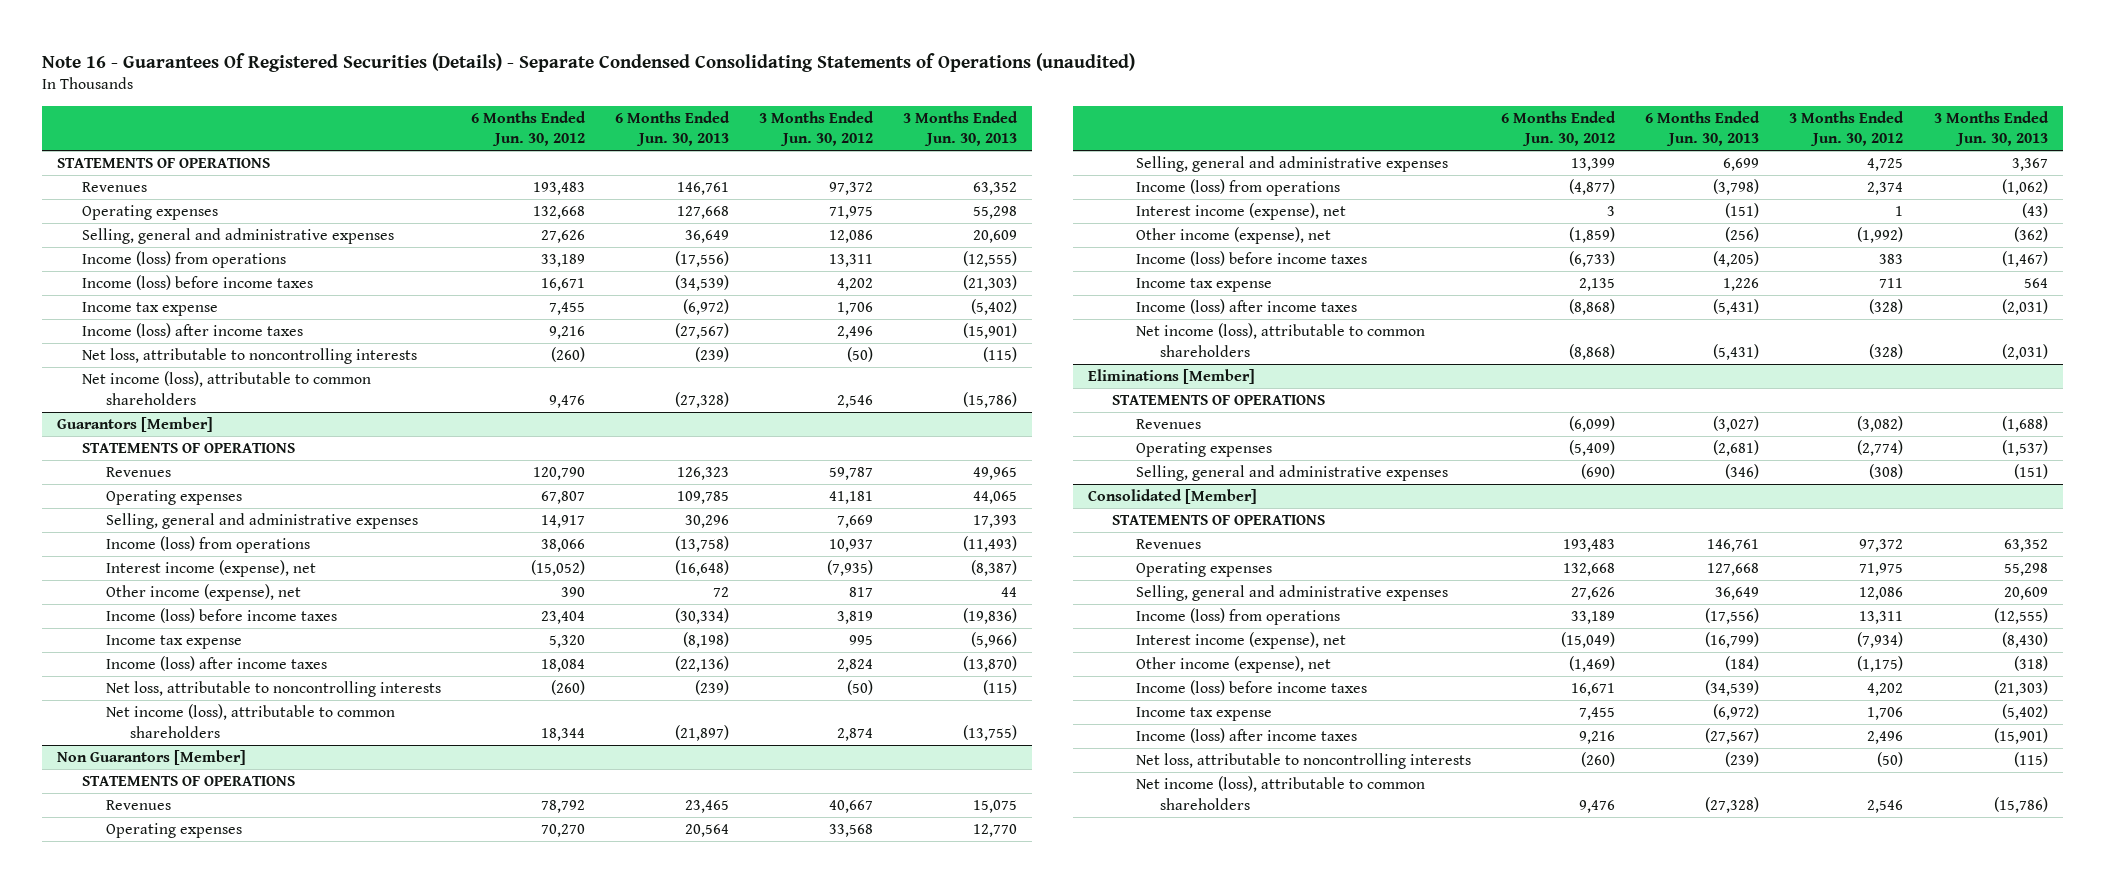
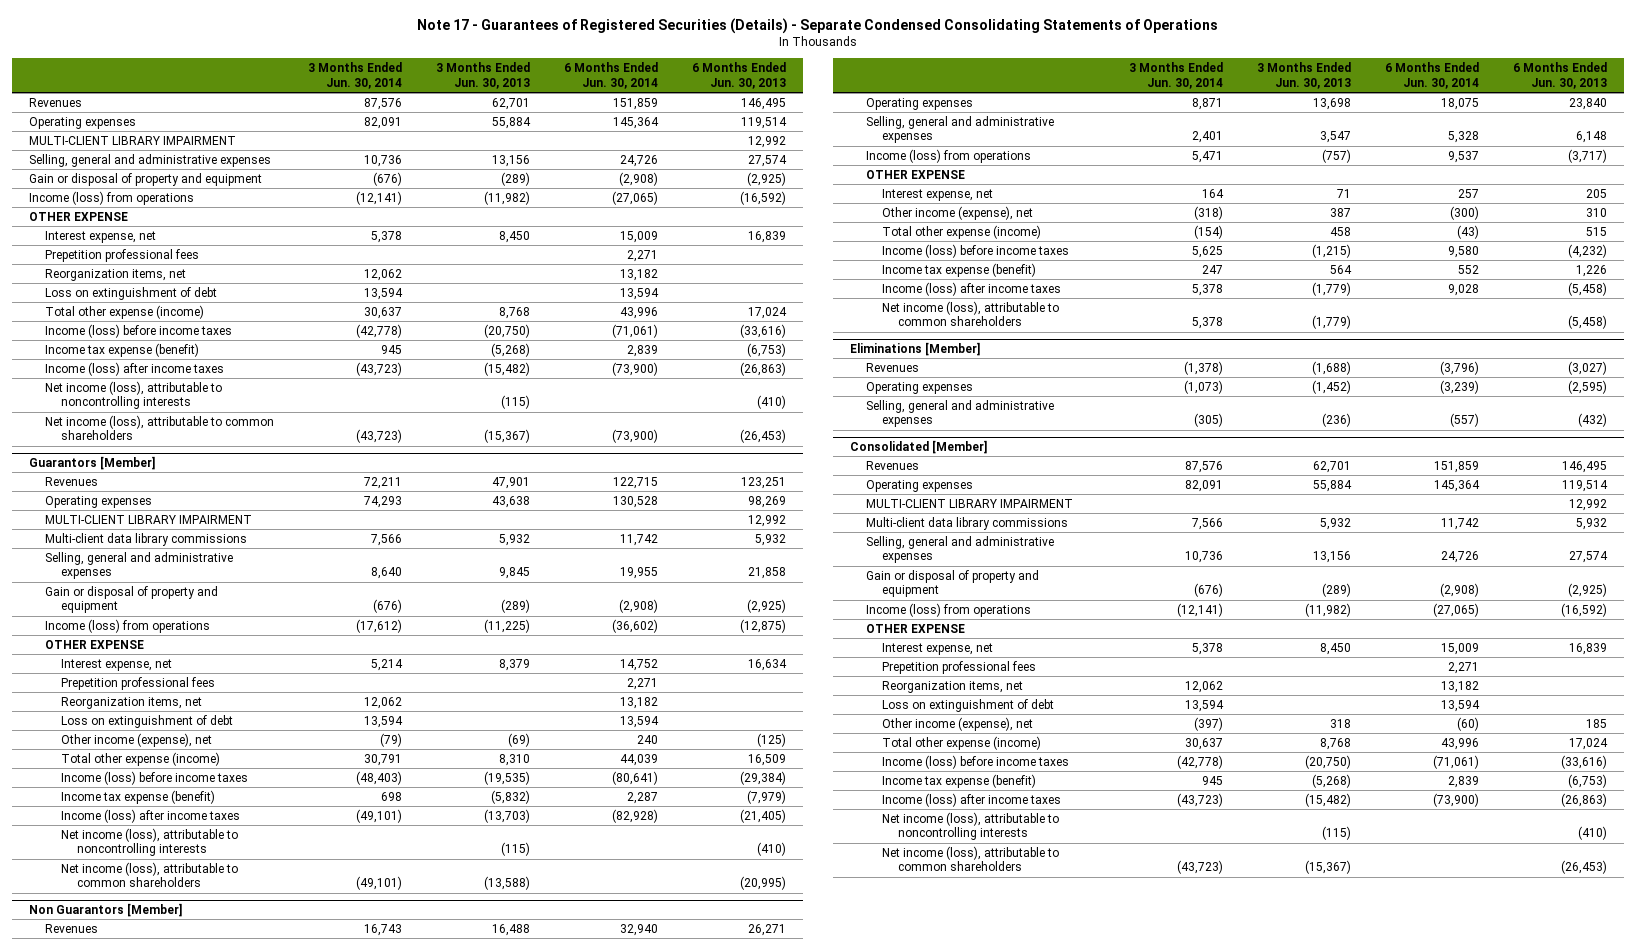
[42,52,1136,72] Note 16 - Guarantees Of Registered Securities (Details) - Separate Condensed Consolidating Statements of Operations (unaudited) -> [416,18,1218,35] Note 17 - Guarantees of Registered Securities (Details) - Separate Condensed Consolidating Statements of Operations
[470,110,586,147] 6 Months Ended Jun. 30, 2012 -> none
[759,110,875,147] 3 Months Ended Jun. 30, 2012 -> none
none -> [307,62,402,89] 3 Months Ended Jun. 30, 2014
none -> [563,62,658,89] 6 Months Ended Jun. 30, 2014
[57,158,271,169] STATEMENTS OF OPERATIONS -> none
[677,182,730,196] 146,761 -> [740,97,786,110] 146,495
[973,182,1018,196] 63,352 -> [491,97,530,110] 62,701
[677,206,730,220] 127,668 -> [740,116,787,129] 119,514
[973,206,1018,220] 55,298 -> [491,116,531,129] 55,884
none -> [28,135,236,145] MULTI-CLIENT LIBRARY IMPAIRMENT
[685,230,730,244] 36,649 -> [747,154,787,167] 27,574
[973,230,1018,244] 20,609 -> [491,154,530,167] 13,156
none -> [28,172,262,186] Gain or disposal of property and equipment
[675,251,730,268] (17,556) -> [739,190,786,205] (16,592)
[963,251,1018,268] (12,555) -> [483,190,530,205] (11,982)
none -> [28,211,128,221] OTHER EXPENSE
none -> [44,230,156,243] Interest expense, net
none -> [44,248,199,262] Prepetition professional fees
none -> [44,268,186,281] Reorganization items, net
none -> [44,286,217,300] Loss on extinguishment of debt
none -> [44,304,204,319] Total other expense (income)
[675,275,730,292] (34,539) -> [739,323,786,338] (33,616)
[963,275,1018,292] (21,303) -> [483,323,530,338] (20,750)
[81,302,218,317] Income tax expense -> [44,342,199,357] Income tax expense (benefit)
[683,299,730,316] (6,972) -> [746,342,786,357] (6,753)
[971,299,1018,316] (5,402) -> [490,342,530,357] (5,268)
[675,323,730,340] (27,567) -> [739,361,786,376] (26,863)
[963,323,1018,340] (15,901) -> [483,361,530,376] (15,482)
[81,348,417,365] Net loss, attributable to noncontrolling interests -> [44,380,222,410] Net income (loss), attributable to noncontrolling interests
[695,347,730,363] (239) -> [756,395,786,410] (410)
[675,391,730,408] (27,328) -> [739,429,786,444] (26,453)
[963,391,1018,408] (15,786) -> [483,429,530,444] (15,367)
[81,443,295,454] STATEMENTS OF OPERATIONS -> none
[677,467,730,481] 126,323 -> [740,476,786,489] 123,251
[973,467,1018,481] 49,965 -> [491,476,530,489] 47,901
[677,491,730,505] 109,785 -> [747,495,786,508] 98,269
[973,491,1018,505] 44,065 -> [491,495,530,508] 43,638
none -> [44,514,252,524] MULTI-CLIENT LIBRARY IMPAIRMENT
none -> [44,532,247,546] Multi-client data library commissions
[685,515,730,529] 30,296 -> [747,567,786,580] 21,858
[973,515,1018,529] 17,393 -> [498,567,530,580] 9,845
none -> [44,585,218,614] Gain or disposal of property and equipment
[675,536,730,553] (13,758) -> [739,618,786,633] (12,875)
[963,536,1018,553] (11,493) -> [483,618,530,633] (11,225)
none -> [44,639,144,649] OTHER EXPENSE
[105,560,316,578] Interest income (expense), net -> [61,658,173,671] Interest expense, net
[675,560,730,577] (16,648) -> [747,658,787,671] 16,634
[971,560,1018,577] (8,387) -> [498,658,530,671] 8,379
none -> [61,676,216,690] Prepetition professional fees
none -> [61,696,203,709] Reorganization items, net
none -> [61,714,234,728] Loss on extinguishment of debt
[713,587,730,598] 72 -> [756,732,786,747] (125)
[1001,587,1018,598] 44 -> [507,732,530,747] (69)
none -> [61,751,221,766] Total other expense (income)
[675,608,730,625] (30,334) -> [739,770,786,785] (29,384)
[963,608,1018,625] (19,836) -> [483,770,530,785] (19,535)
[105,635,242,650] Income tax expense -> [61,789,216,804] Income tax expense (benefit)
[683,632,730,649] (8,198) -> [746,789,786,804] (7,979)
[971,632,1018,649] (5,966) -> [490,789,530,804] (5,832)
[675,656,730,673] (22,136) -> [739,808,786,823] (21,405)
[963,656,1018,673] (13,870) -> [483,808,530,823] (13,703)
[105,681,441,698] Net loss, attributable to noncontrolling interests -> [61,827,239,857] Net income (loss), attributable to noncontrolling interests
[695,680,730,696] (239) -> [756,842,786,857] (410)
[675,724,730,741] (21,897) -> [739,876,786,891] (20,995)
[963,724,1018,741] (13,755) -> [483,876,530,891] (13,588)
[81,776,295,787] STATEMENTS OF OPERATIONS -> none
[685,800,730,814] 23,465 -> [747,923,786,936] 26,271
[973,800,1018,814] 15,075 -> [491,923,530,936] 16,488
[685,824,730,838] 20,564 -> [1568,97,1607,110] 23,840
[973,824,1018,838] 12,770 -> [1312,97,1351,110] 13,698
[1723,158,1760,172] 6,699 -> [1575,131,1607,144] 6,148
[2011,158,2048,172] 3,367 -> [1319,131,1351,144] 3,547
[1713,179,1760,196] (3,798) -> [1567,148,1607,163] (3,717)
[2001,179,2048,196] (1,062) -> [1321,148,1351,163] (757)
none -> [865,169,965,179] OTHER EXPENSE
[1136,203,1347,221] Interest income (expense), net -> [882,188,994,201] Interest expense, net
[1725,203,1760,219] (151) -> [1585,188,1607,198] 205
[2021,203,2048,219] (43) -> [1336,188,1351,198] 71
[1725,227,1760,243] (256) -> [1585,207,1607,217] 310
[2013,227,2048,243] (362) -> [1329,207,1351,217] 387
none -> [882,224,1042,239] Total other expense (income)
[1713,251,1760,268] (4,205) -> [1567,243,1607,258] (4,232)
[2001,251,2048,268] (1,467) -> [1311,243,1351,258] (1,215)
[1136,278,1273,293] Income tax expense -> [882,262,1037,277] Income tax expense (benefit)
[1713,299,1760,316] (5,431) -> [1567,281,1607,296] (5,458)
[2001,299,2048,316] (2,031) -> [1311,281,1351,296] (1,779)
[1713,343,1760,360] (5,431) -> [1567,315,1607,330] (5,458)
[2001,343,2048,360] (2,031) -> [1311,315,1351,330] (1,779)
[1111,395,1325,406] STATEMENTS OF OPERATIONS -> none
[1713,440,1760,457] (2,681) -> [1567,379,1607,394] (2,595)
[2001,440,2048,457] (1,537) -> [1311,379,1351,394] (1,452)
[1725,464,1760,480] (346) -> [1577,413,1607,428] (432)
[2013,464,2048,480] (151) -> [1321,413,1351,428] (236)
[1111,515,1325,526] STATEMENTS OF OPERATIONS -> none
[1707,539,1760,553] 146,761 -> [1561,460,1607,473] 146,495
[2003,539,2048,553] 63,352 -> [1312,460,1351,473] 62,701
[1707,563,1760,577] 127,668 -> [1561,479,1608,492] 119,514
[2003,563,2048,577] 55,298 -> [1312,479,1352,492] 55,884
none -> [865,498,1073,508] MULTI-CLIENT LIBRARY IMPAIRMENT
none -> [865,516,1068,530] Multi-client data library commissions
[1715,587,1760,601] 36,649 -> [1568,551,1608,564] 27,574
[2003,587,2048,601] 20,609 -> [1312,551,1351,564] 13,156
none -> [865,569,1039,598] Gain or disposal of property and equipment
[1705,608,1760,625] (17,556) -> [1560,602,1607,617] (16,592)
[1993,608,2048,625] (12,555) -> [1304,602,1351,617] (11,982)
none -> [865,623,965,633] OTHER EXPENSE
[1136,632,1347,650] Interest income (expense), net -> [882,642,994,655] Interest expense, net
[1705,632,1760,649] (16,799) -> [1568,642,1607,655] 16,839
[2001,632,2048,649] (8,430) -> [1319,642,1351,655] 8,450
none -> [882,660,1037,674] Prepetition professional fees
none -> [882,680,1024,693] Reorganization items, net
none -> [882,698,1055,712] Loss on extinguishment of debt
[1725,656,1760,672] (184) -> [1585,718,1607,728] 185
[2013,656,2048,672] (318) -> [1329,718,1351,728] 318
none -> [882,735,1042,750] Total other expense (income)
[1705,680,1760,697] (34,539) -> [1560,754,1607,769] (33,616)
[1993,680,2048,697] (21,303) -> [1304,754,1351,769] (20,750)
[1136,707,1273,722] Income tax expense -> [882,773,1037,788] Income tax expense (benefit)
[1713,704,1760,721] (6,972) -> [1567,773,1607,788] (6,753)
[2001,704,2048,721] (5,402) -> [1311,773,1351,788] (5,268)
[1705,728,1760,745] (27,567) -> [1560,792,1607,807] (26,863)
[1993,728,2048,745] (15,901) -> [1304,792,1351,807] (15,482)
[1136,753,1472,770] Net loss, attributable to noncontrolling interests -> [882,811,1060,841] Net income (loss), attributable to noncontrolling interests
[1725,752,1760,768] (239) -> [1577,826,1607,841] (410)
[1705,796,1760,813] (27,328) -> [1560,860,1607,875] (26,453)
[1993,796,2048,813] (15,786) -> [1304,860,1351,875] (15,367)

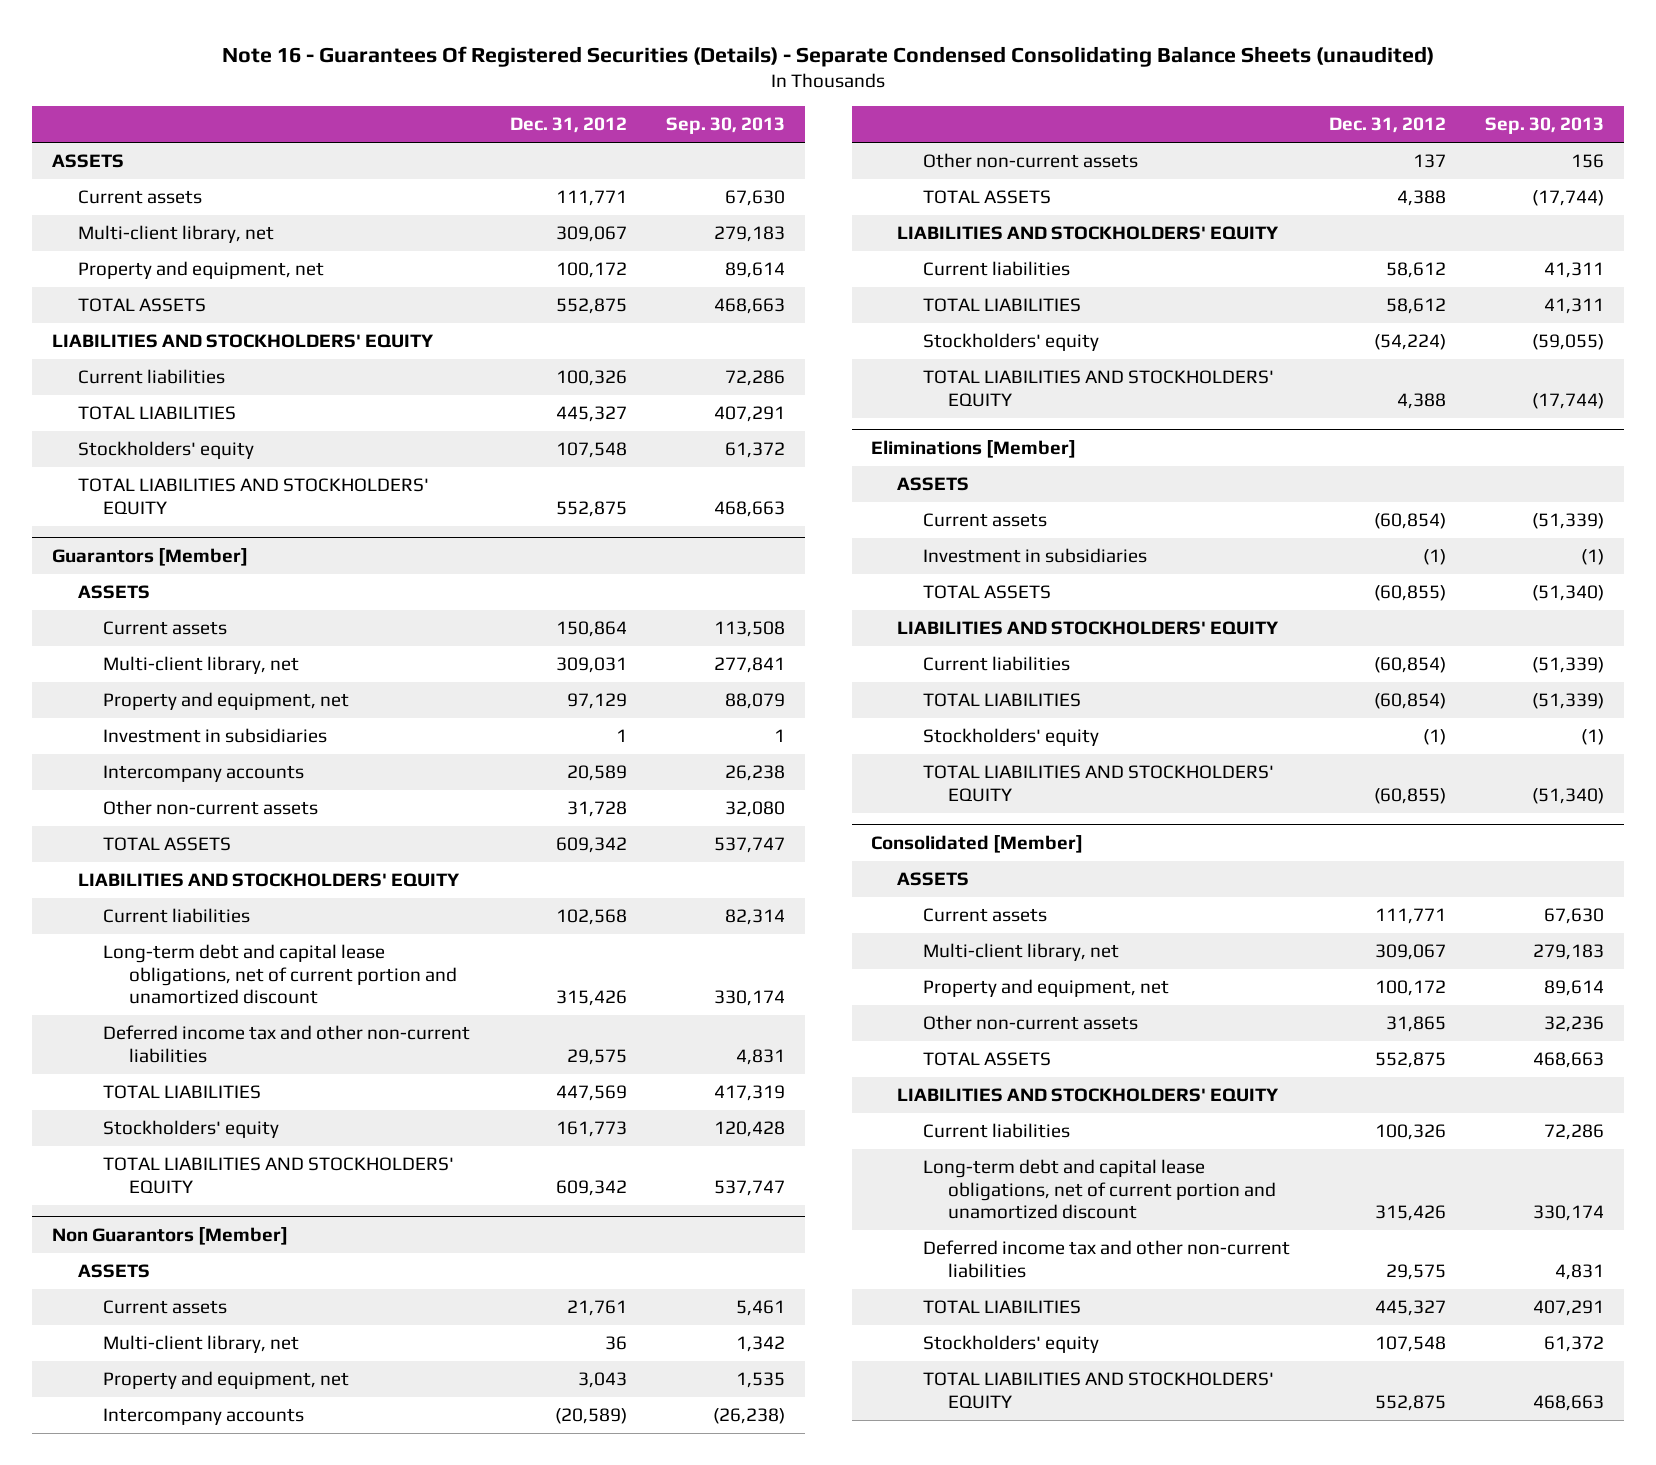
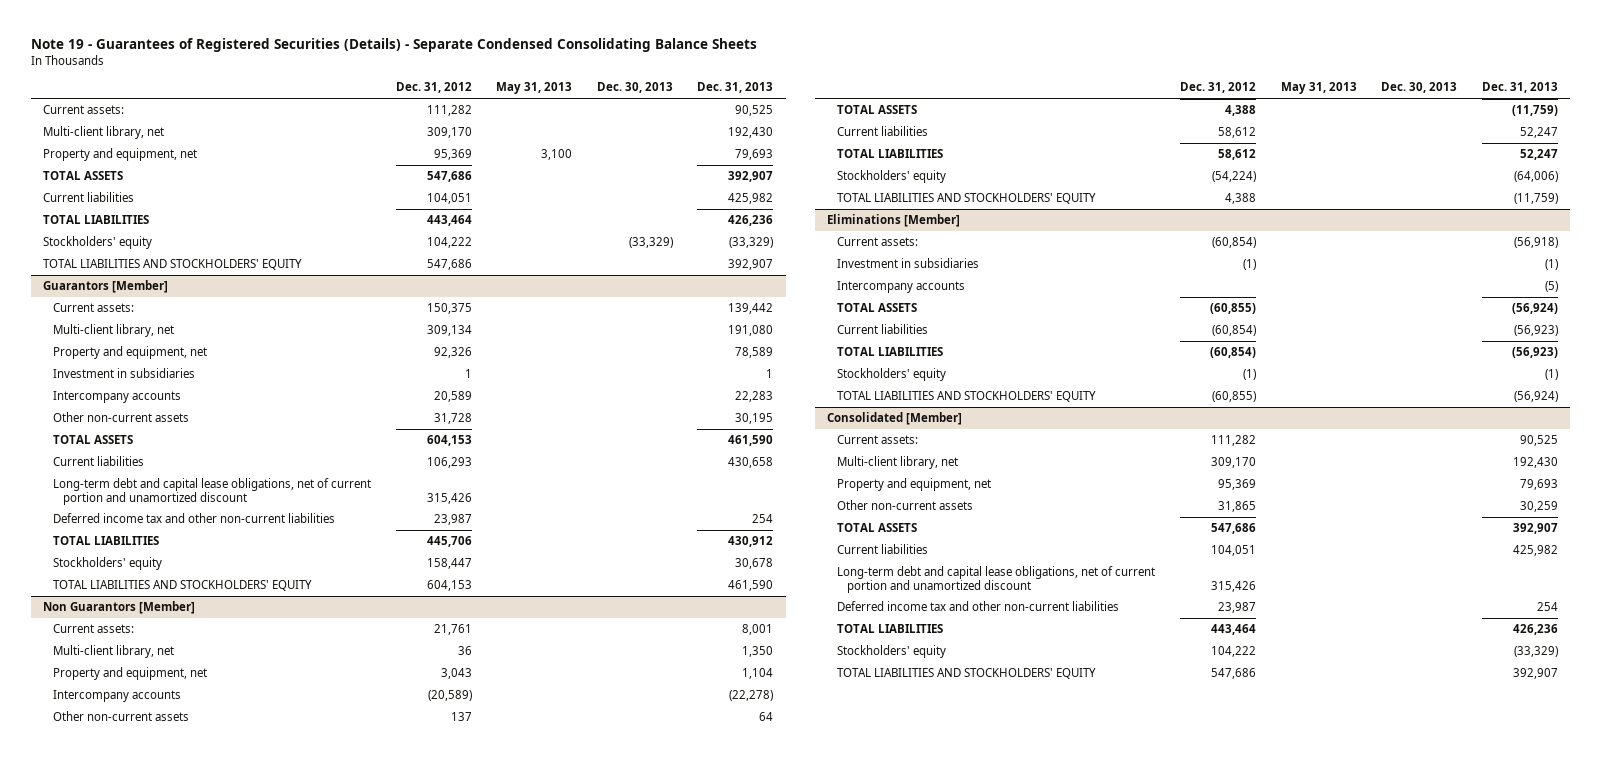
[222,45,1435,67] Note 16 - Guarantees Of Registered Securities (Details) - Separate Condensed Consolidating Balance Sheets (unaudited) -> [30,37,757,52] Note 19 - Guarantees of Registered Securities (Details) - Separate Condensed Consolidating Balance Sheets
[665,117,785,135] Sep. 30, 2013 -> none
none -> [496,82,573,95] May 31, 2013
none -> [596,82,673,94] Dec. 30, 2013
none -> [697,82,774,94] Dec. 31, 2013
[51,154,124,169] ASSETS -> none
[51,334,434,349] LIABILITIES AND STOCKHOLDERS' EQUITY -> none
[77,190,202,205] Current assets -> [42,105,124,115] Current assets:
[555,190,627,207] 111,771 -> [426,105,472,117] 111,282
[555,226,627,243] 309,067 -> [426,127,472,139] 309,170
[555,262,627,279] 100,172 -> [433,149,472,161] 95,369
[555,298,627,315] 552,875 -> [426,171,472,183] 547,686
[555,370,627,387] 100,326 -> [426,193,472,205] 104,051
[555,406,627,423] 445,327 -> [426,215,472,227] 443,464
[555,442,627,459] 107,548 -> [426,237,472,249] 104,222
[555,500,627,517] 552,875 -> [426,259,472,271] 547,686
[77,585,150,600] ASSETS -> none
[103,621,228,636] Current assets -> [52,303,134,313] Current assets:
[555,621,627,638] 150,864 -> [426,303,472,315] 150,375
[555,657,627,674] 309,031 -> [426,325,472,337] 309,134
[566,693,627,710] 97,129 -> [433,347,472,359] 92,326
[77,873,460,888] LIABILITIES AND STOCKHOLDERS' EQUITY -> none
[555,837,627,854] 609,342 -> [426,435,472,447] 604,153
[555,909,627,926] 102,568 -> [426,457,472,469] 106,293
[566,1048,627,1065] 29,575 -> [433,514,472,526] 23,987
[555,1085,627,1102] 447,569 -> [426,536,472,548] 445,706
[555,1121,627,1138] 161,773 -> [426,558,472,570] 158,447
[555,1179,627,1196] 609,342 -> [426,580,472,592] 604,153
[77,1264,150,1279] ASSETS -> none
[103,1300,228,1315] Current assets -> [52,624,134,634] Current assets:
[896,226,1279,241] LIABILITIES AND STOCKHOLDERS' EQUITY -> none
[896,477,969,492] ASSETS -> none
[922,513,1047,528] Current assets -> [837,237,919,247] Current assets:
none -> [837,281,966,294] Intercompany accounts
[896,621,1279,636] LIABILITIES AND STOCKHOLDERS' EQUITY -> none
[896,872,969,887] ASSETS -> none
[922,908,1047,923] Current assets -> [837,435,919,445] Current assets:
[1374,908,1446,925] 111,771 -> [1210,435,1256,447] 111,282
[1374,944,1446,961] 309,067 -> [1210,457,1256,469] 309,170
[1374,980,1446,997] 100,172 -> [1217,479,1256,491] 95,369
[896,1088,1279,1103] LIABILITIES AND STOCKHOLDERS' EQUITY -> none
[1374,1052,1446,1069] 552,875 -> [1210,523,1256,535] 547,686
[1374,1124,1446,1141] 100,326 -> [1210,545,1256,557] 104,051
[1385,1263,1446,1280] 29,575 -> [1217,602,1256,614] 23,987
[1374,1300,1446,1317] 445,327 -> [1210,624,1256,636] 443,464
[1374,1336,1446,1353] 107,548 -> [1210,646,1256,658] 104,222
[1374,1394,1446,1411] 552,875 -> [1210,668,1256,680] 547,686

